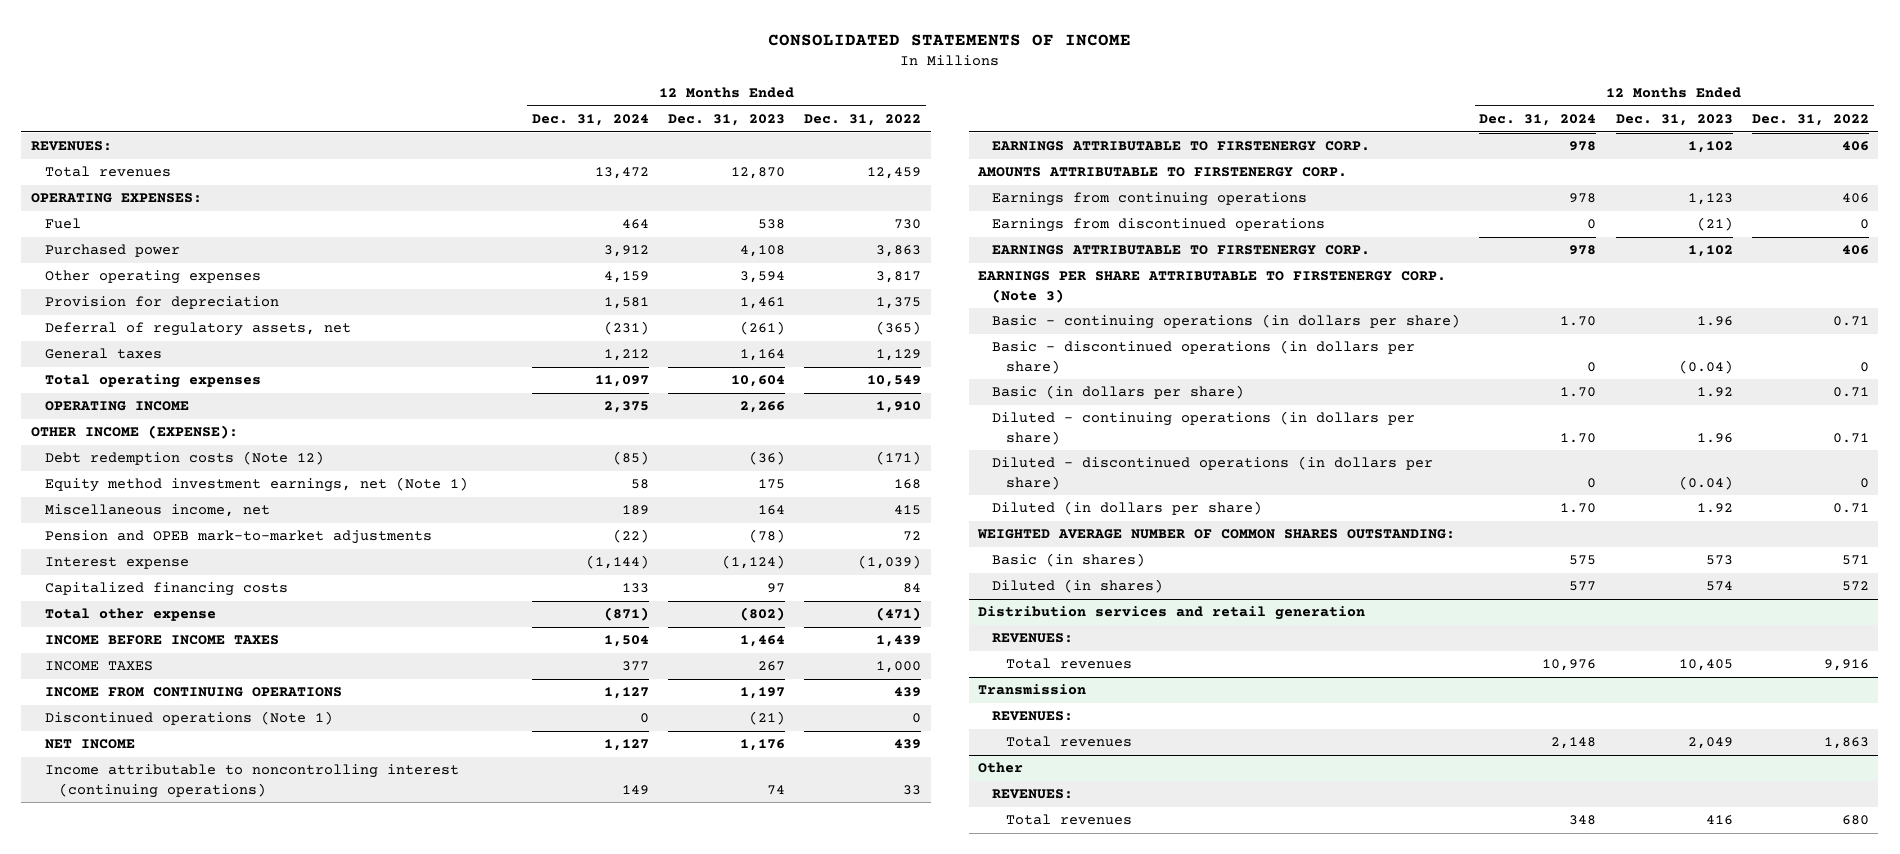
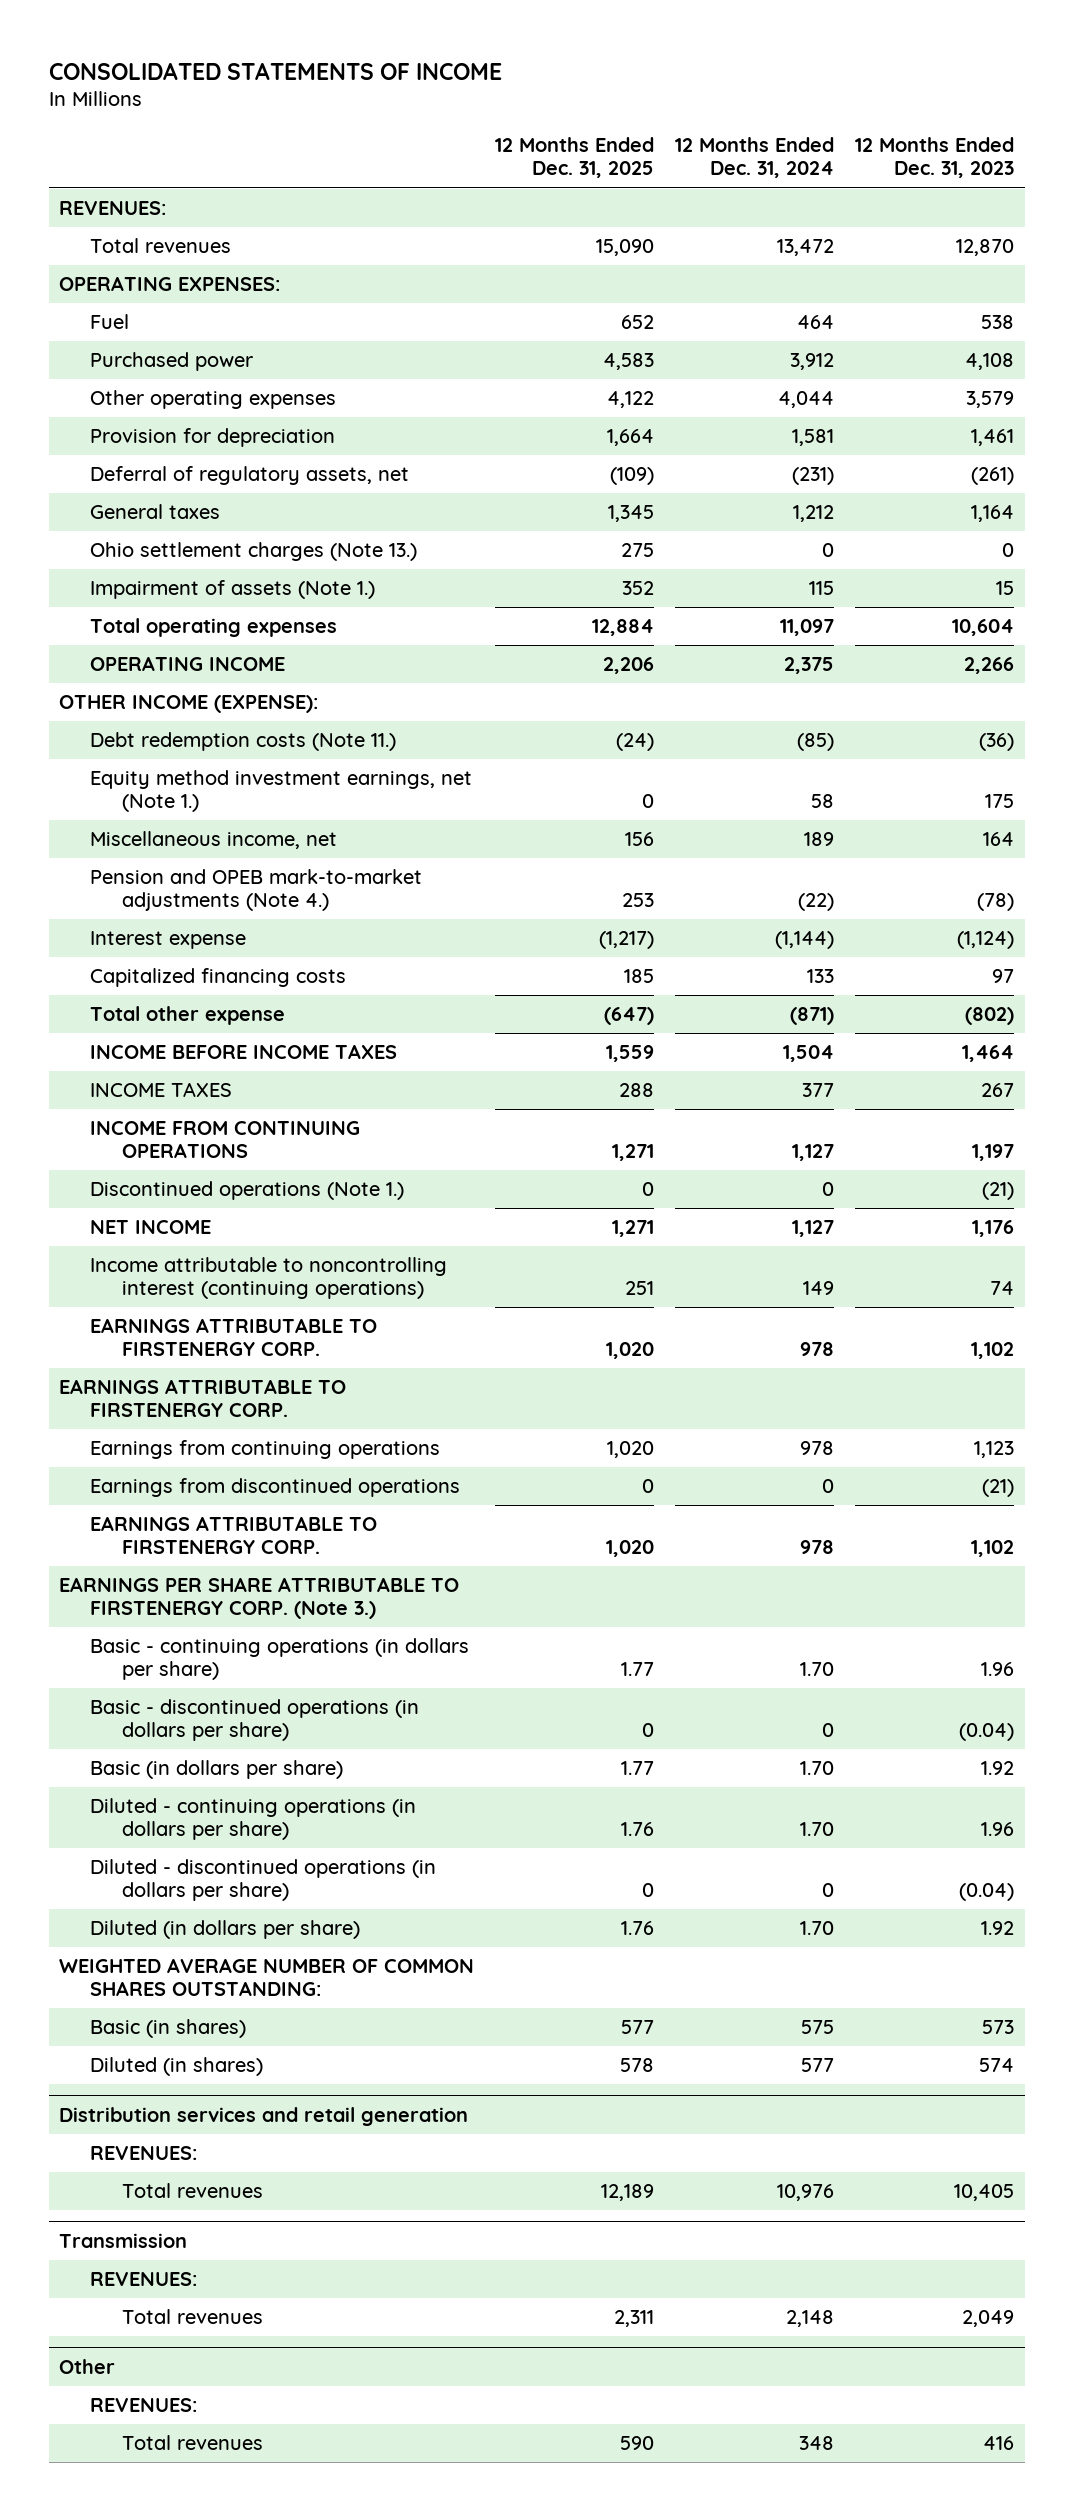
[804,114,922,127] Dec. 31, 2022 -> none
none -> [495,137,655,179] 12 Months Ended Dec. 31, 2025
[603,271,649,284] 4,159 -> [778,391,835,409] 4,044
[740,271,786,284] 3,594 -> [966,391,1015,409] 3,579
none -> [90,542,418,562] Ohio settlement charges (Note 13.)
none -> [90,580,376,600] Impairment of assets (Note 1.)
[44,451,324,466] Debt redemption costs (Note 12) -> [90,732,397,752] Debt redemption costs (Note 11.)
[44,477,468,493] Equity method investment earnings, net (Note 1) -> [90,770,473,813] Equity method investment earnings, net (Note 1.)
[44,530,432,545] Pension and OPEB mark-to-market adjustments -> [90,869,423,912] Pension and OPEB mark-to-market adjustments (Note 4.)
[44,711,333,726] Discontinued operations (Note 1) -> [90,1181,405,1201] Discontinued operations (Note 1.)
[977,167,1348,178] AMOUNTS ATTRIBUTABLE TO FIRSTENERGY CORP. -> [59,1379,347,1418] EARNINGS ATTRIBUTABLE TO FIRSTENERGY CORP.
[978,271,1447,303] EARNINGS PER SHARE ATTRIBUTABLE TO FIRSTENERGY CORP. (Note 3) -> [59,1577,460,1620] EARNINGS PER SHARE ATTRIBUTABLE TO FIRSTENERGY CORP. (Note 3.)

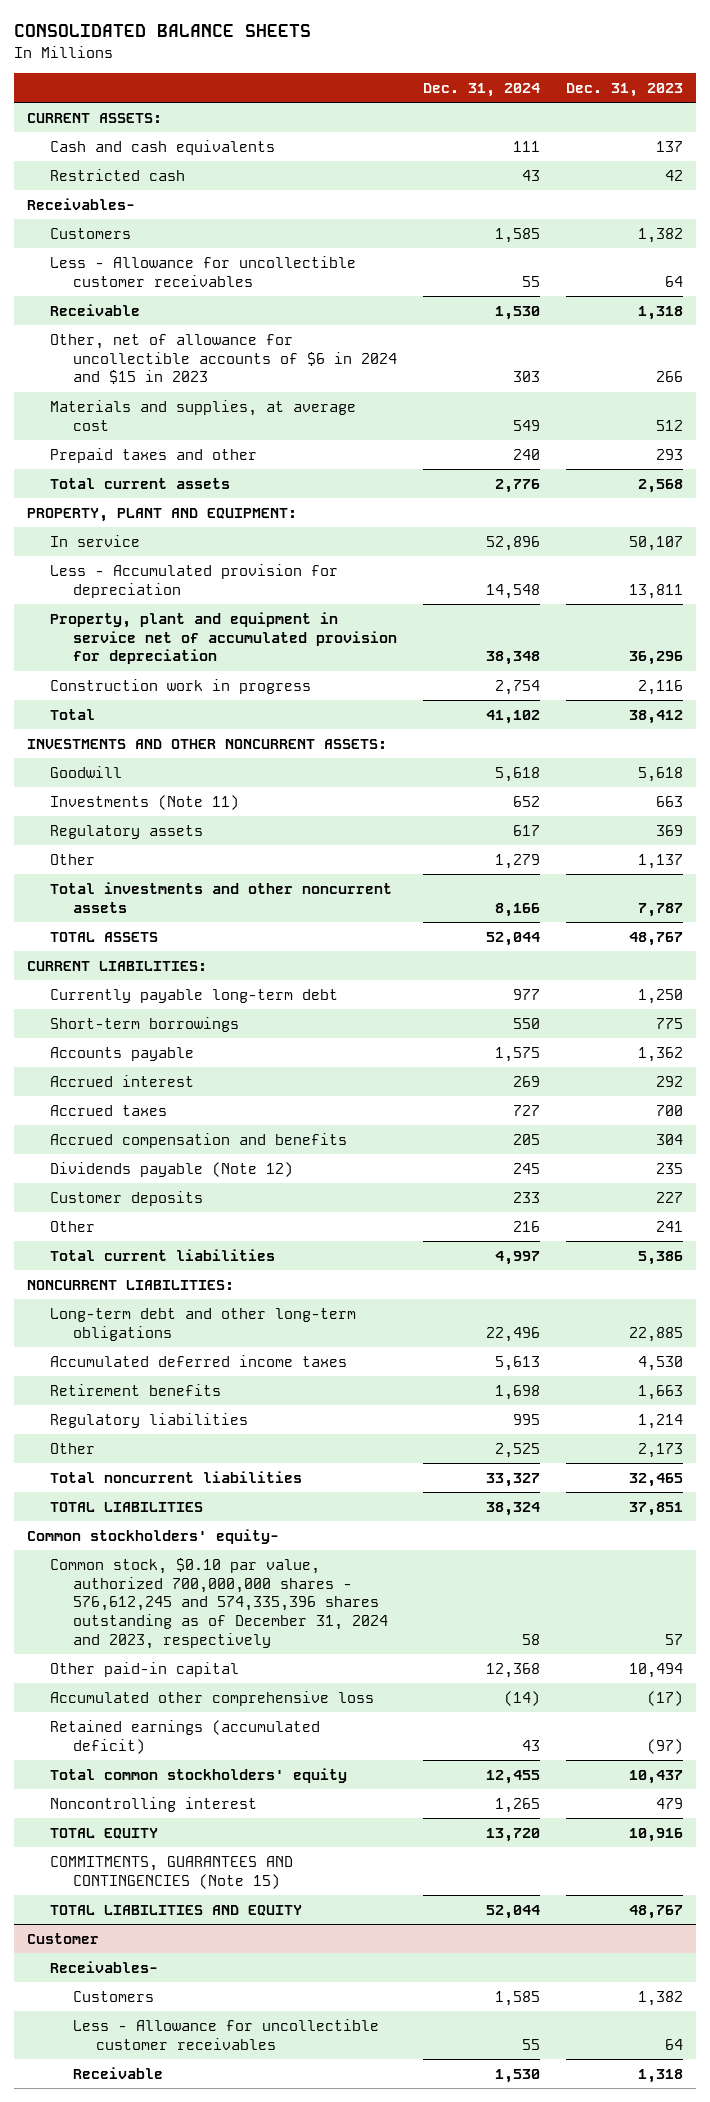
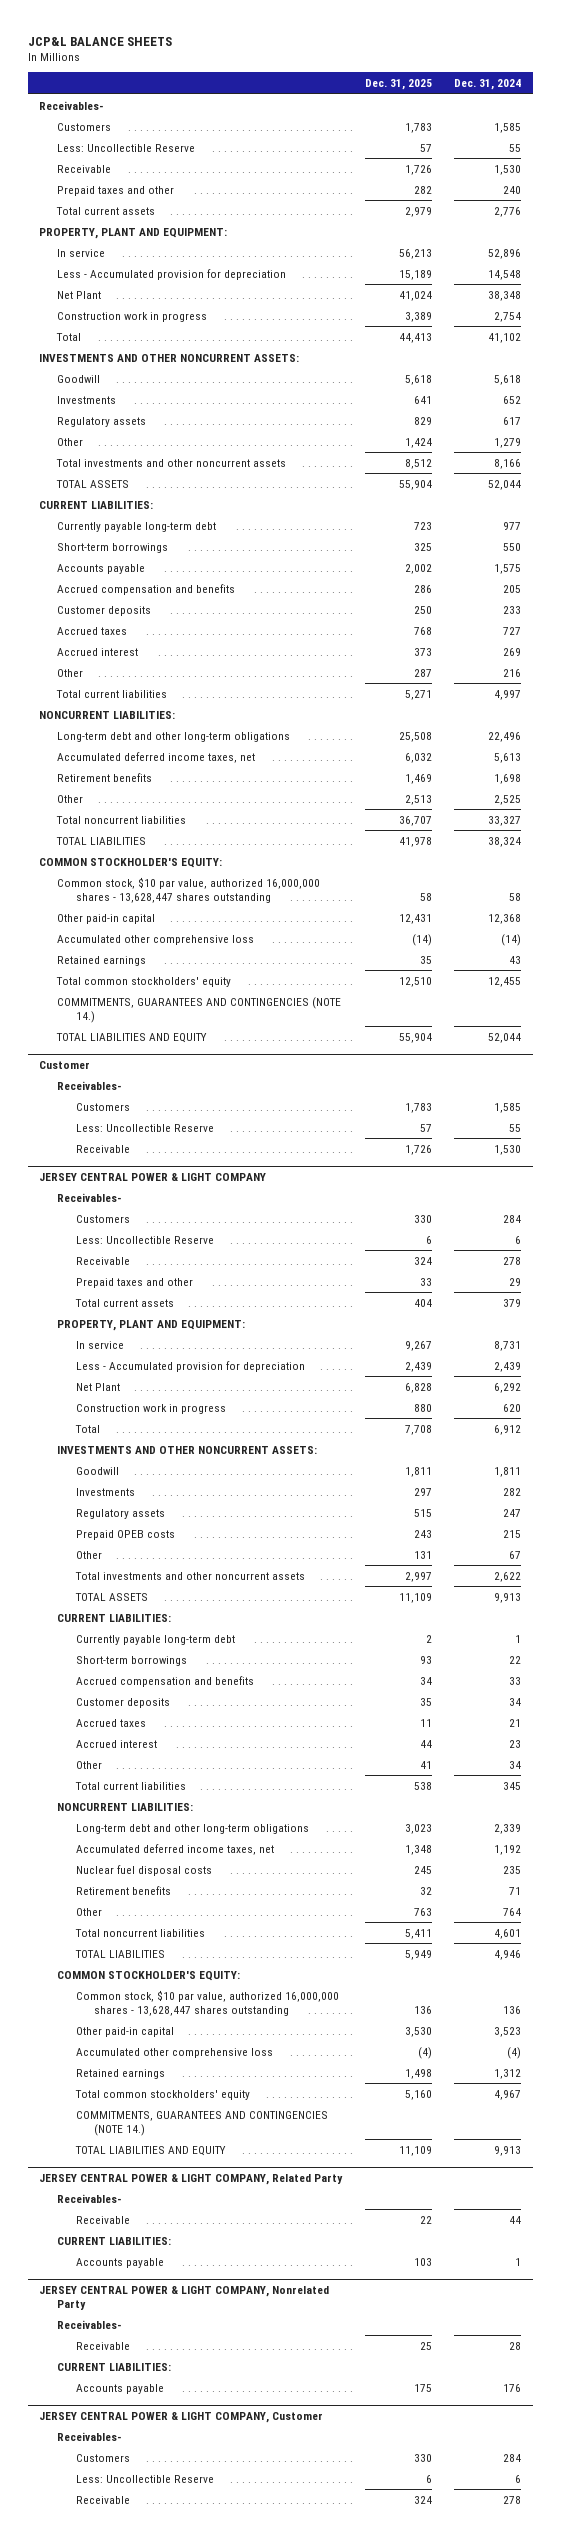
[13,24,311,38] CONSOLIDATED BALANCE SHEETS -> [27,36,172,46] JCP&L BALANCE SHEETS
[566,83,684,98] Dec. 31, 2023 -> none
none -> [364,79,432,91] Dec. 31, 2025
[26,112,162,123] CURRENT ASSETS: -> none
[49,139,275,155] Cash and cash equivalents -> none
[49,168,185,181] Restricted cash -> none
[49,255,356,287] Less - Allowance for uncollectible customer receivables -> [57,143,196,152] Less: Uncollectible Reserve
[49,333,397,385] Other, net of allowance for uncollectible accounts of $6 in 2024 and $15 in 2023 -> none
[49,399,356,431] Materials and supplies, at average cost -> none
[49,611,397,665] Property, plant and equipment in service net of accumulated provision for depreciation -> [57,290,102,299] Net Plant
[49,794,239,810] Investments (Note 11) -> [57,395,117,404] Investments
[49,1161,293,1177] Dividends payable (Note 12) -> none
[49,1104,167,1116] Accrued taxes -> [57,626,128,635] Accrued taxes
[49,1074,194,1087] Accrued interest -> [57,647,139,656] Accrued interest
[49,1354,347,1367] Accumulated deferred income taxes -> [57,751,256,763] Accumulated deferred income taxes, net
[49,1412,248,1428] Regulatory liabilities -> none
[26,1528,279,1544] Common stockholders' equity- -> [39,857,223,868] COMMON STOCKHOLDER'S EQUITY:
[49,1557,388,1649] Common stock, $0.10 par value, authorized 700,000,000 shares - 576,612,245 and 574,335,396 shares outstanding as of December 31, 2024 and 2023, respectively -> [57,876,321,903] Common stock, $10 par value, authorized 16,000,000 shares - 13,628,447 shares outstanding
[49,1719,320,1754] Retained earnings (accumulated deficit) -> [57,955,147,966] Retained earnings
[49,1796,257,1812] Noncontrolling interest -> none
[49,1827,158,1839] TOTAL EQUITY -> none
[49,1855,293,1889] COMMITMENTS, GUARANTEES AND CONTINGENCIES (Note 15) -> [57,996,342,1023] COMMITMENTS, GUARANTEES AND CONTINGENCIES (NOTE 14.)
[72,2018,379,2050] Less - Allowance for uncollectible customer receivables -> [75,1123,214,1132] Less: Uncollectible Reserve
none -> [39,1172,267,1181] JERSEY CENTRAL POWER & LIGHT COMPANY
none -> [57,1192,123,1202] Receivables-
none -> [75,1214,130,1223] Customers
none -> [75,1235,214,1244] Less: Uncollectible Reserve
none -> [75,1256,130,1265] Receivable
none -> [75,1277,193,1288] Prepaid taxes and other
none -> [74,1298,174,1307] Total current assets
none -> [57,1319,246,1331] PROPERTY, PLANT AND EQUIPMENT:
none -> [75,1340,124,1349] In service
none -> [75,1360,305,1372] Less - Accumulated provision for depreciation
none -> [75,1382,120,1391] Net Plant
none -> [75,1403,226,1414] Construction work in progress
none -> [74,1424,100,1433] Total
none -> [57,1445,318,1454] INVESTMENTS AND OTHER NONCURRENT ASSETS:
none -> [75,1466,119,1475] Goodwill
none -> [75,1487,135,1496] Investments
none -> [75,1508,165,1519] Regulatory assets
none -> [75,1529,175,1540] Prepaid OPEB costs
none -> [75,1550,102,1559] Other
none -> [74,1571,305,1580] Total investments and other noncurrent assets
none -> [74,1592,148,1601] TOTAL ASSETS
none -> [57,1613,172,1622] CURRENT LIABILITIES:
none -> [75,1634,235,1645] Currently payable long-term debt
none -> [75,1655,187,1666] Short-term borrowings
none -> [75,1675,254,1687] Accrued compensation and benefits
none -> [75,1697,170,1708] Customer deposits
none -> [75,1718,146,1727] Accrued taxes
none -> [75,1739,157,1748] Accrued interest
none -> [75,1760,102,1769] Other
none -> [74,1781,186,1790] Total current liabilities
none -> [57,1802,194,1811] NONCURRENT LIABILITIES:
none -> [75,1823,309,1834] Long-term debt and other long-term obligations
none -> [75,1843,274,1855] Accumulated deferred income taxes, net
none -> [75,1864,212,1876] Nuclear fuel disposal costs
none -> [75,1885,171,1895] Retirement benefits
none -> [75,1907,102,1916] Other
none -> [74,1928,205,1937] Total noncurrent liabilities
none -> [74,1949,165,1958] TOTAL LIABILITIES
none -> [57,1970,241,1981] COMMON STOCKHOLDER'S EQUITY:
none -> [75,1989,339,2016] Common stock, $10 par value, authorized 16,000,000 shares - 13,628,447 shares outstanding
none -> [75,2026,174,2037] Other paid-in capital
none -> [75,2047,273,2058] Accumulated other comprehensive loss
none -> [75,2068,165,2079] Retained earnings
none -> [74,2089,250,2100] Total common stockholders' equity
none -> [75,2110,328,2136] COMMITMENTS, GUARANTEES AND CONTINGENCIES (NOTE 14.)
none -> [74,2145,226,2156] TOTAL LIABILITIES AND EQUITY
none -> [39,2173,344,2185] JERSEY CENTRAL POWER & LIGHT COMPANY, Related Party
none -> [57,2193,123,2203] Receivables-
none -> [75,2215,130,2224] Receivable
none -> [57,2236,172,2245] CURRENT LIABILITIES:
none -> [75,2257,164,2268] Accounts payable
none -> [39,2285,330,2310] JERSEY CENTRAL POWER & LIGHT COMPANY, Nonrelated Party
none -> [57,2319,123,2329] Receivables-
none -> [75,2341,130,2350] Receivable
none -> [57,2362,172,2371] CURRENT LIABILITIES:
none -> [75,2383,164,2394] Accounts payable
none -> [39,2411,324,2423] JERSEY CENTRAL POWER & LIGHT COMPANY, Customer
none -> [57,2431,123,2441] Receivables-
none -> [75,2453,130,2462] Customers
none -> [75,2474,214,2483] Less: Uncollectible Reserve
none -> [75,2495,130,2504] Receivable

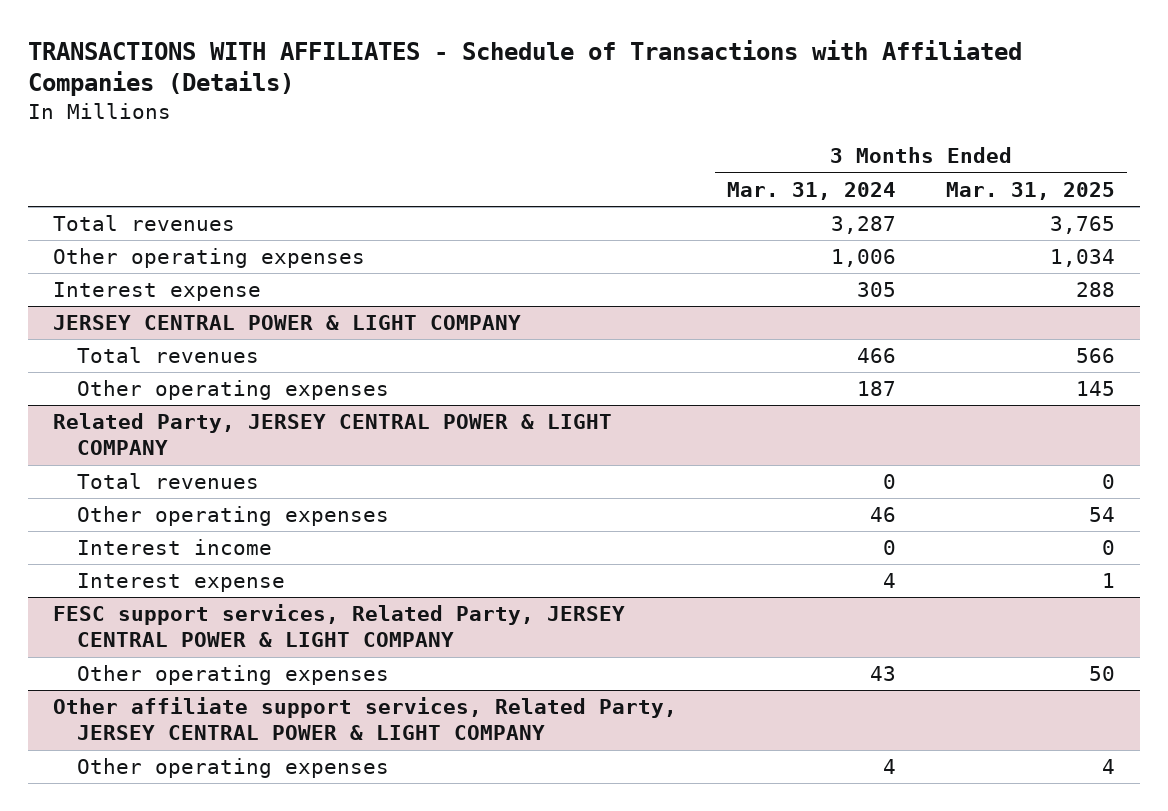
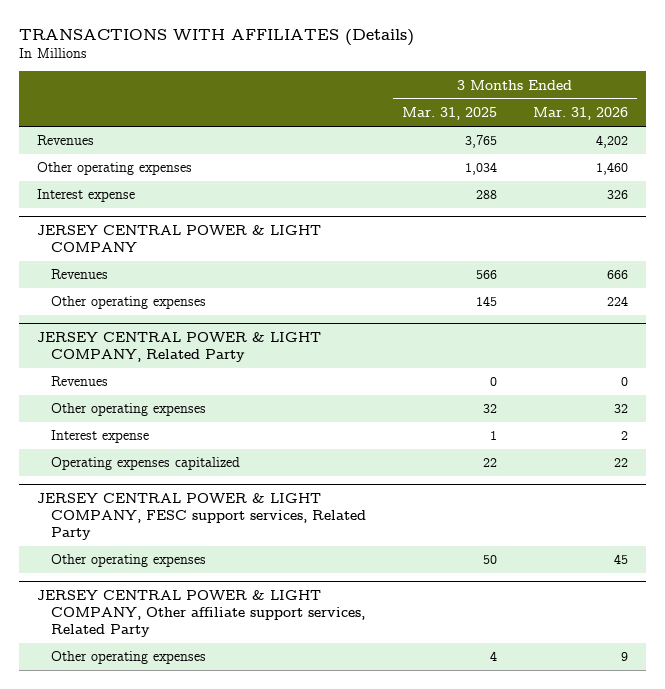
[28,39,1023,97] TRANSACTIONS WITH AFFILIATES - Schedule of Transactions with Affiliated Companies (Details) -> [19,28,415,46] TRANSACTIONS WITH AFFILIATES (Details)
[727,181,897,200] Mar. 31, 2024 -> none
none -> [532,107,628,121] Mar. 31, 2026
[53,215,236,232] Total revenues -> [37,135,95,146] Revenues
[76,347,259,364] Total revenues -> [50,269,108,280] Revenues
[76,539,272,556] Interest income -> none
[53,413,613,456] Related Party, JERSEY CENTRAL POWER & LIGHT COMPANY -> [37,331,322,362] JERSEY CENTRAL POWER & LIGHT COMPANY, Related Party
[76,473,259,490] Total revenues -> [50,376,108,387] Revenues
[1088,507,1115,523] 54 -> [482,404,497,414] 32
none -> [50,457,240,471] Operating expenses capitalized
[53,604,626,648] FESC support services, Related Party, JERSEY CENTRAL POWER & LIGHT COMPANY -> [37,492,366,540] JERSEY CENTRAL POWER & LIGHT COMPANY, FESC support services, Related Party
[53,697,678,741] Other affiliate support services, Related Party, JERSEY CENTRAL POWER & LIGHT COMPANY -> [37,589,365,637] JERSEY CENTRAL POWER & LIGHT COMPANY, Other affiliate support services, Related Party

